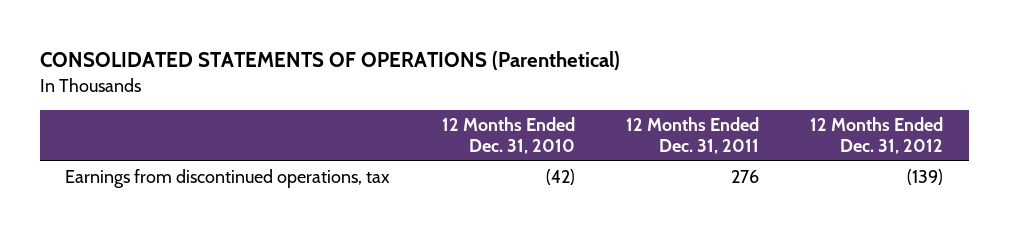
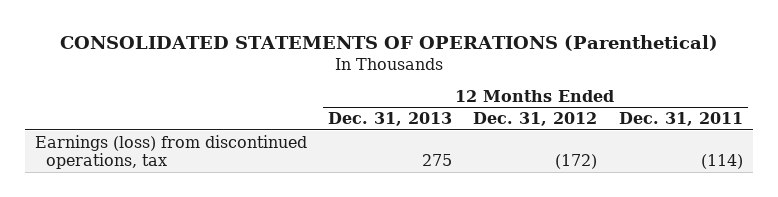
[441,116,575,155] 12 Months Ended Dec. 31, 2010 -> none
none -> [328,112,453,127] Dec. 31, 2013
[65,169,391,189] Earnings from discontinued operations, tax -> [35,134,308,170] Earnings (loss) from discontinued operations, tax
[731,170,760,184] 276 -> [700,154,743,170] (114)
[907,169,944,186] (139) -> [555,154,598,170] (172)

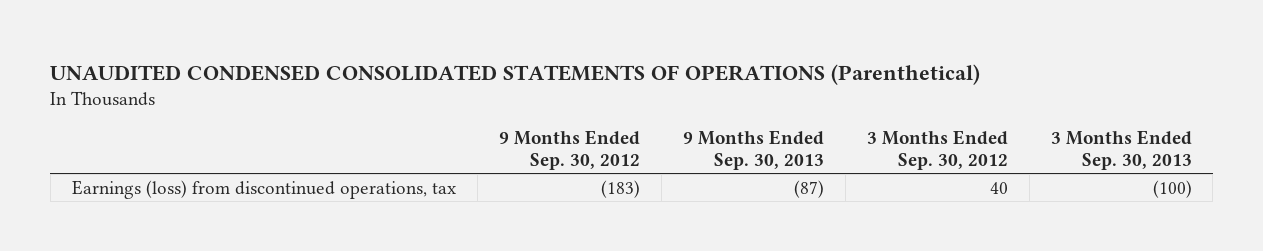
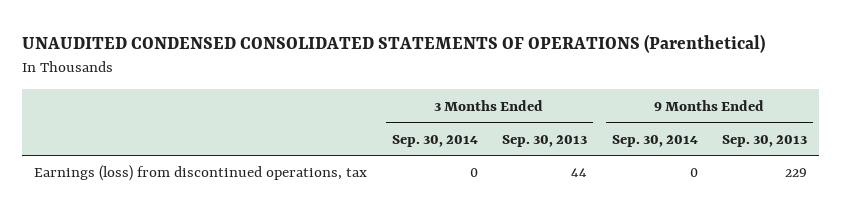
[498,129,640,170] 9 Months Ended Sep. 30, 2012 -> none
[866,129,1008,170] 3 Months Ended Sep. 30, 2012 -> none
none -> [391,134,478,147] Sep. 30, 2014
none -> [611,134,698,147] Sep. 30, 2014
[793,179,824,198] (87) -> [785,168,808,178] 229
[1152,179,1192,198] (100) -> [571,168,588,178] 44

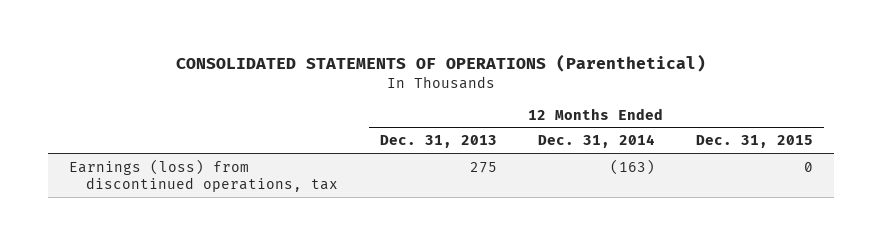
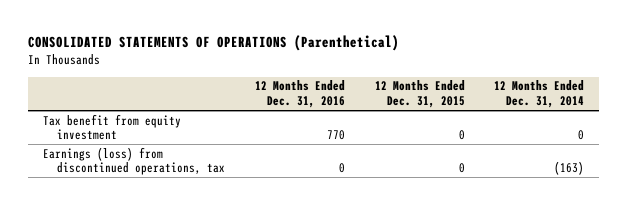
[379,135,497,149] Dec. 31, 2013 -> none
none -> [255,80,346,109] 12 Months Ended Dec. 31, 2016
none -> [42,113,181,141] Tax benefit from equity investment

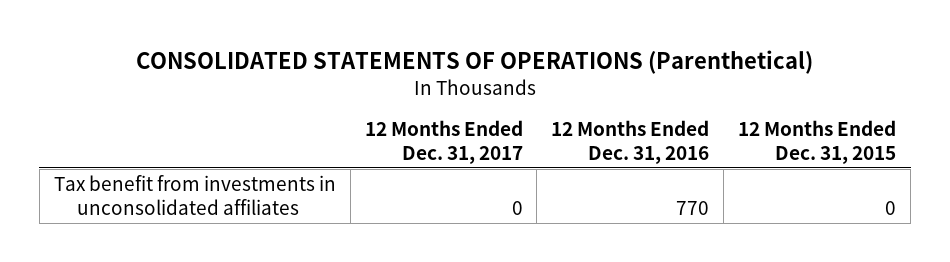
[494,80,585,109] 12 Months Ended Dec. 31, 2014 -> none
none -> [364,119,523,164] 12 Months Ended Dec. 31, 2017
[42,146,226,176] Earnings (loss) from discontinued operations, tax -> none
[42,113,181,141] Tax benefit from equity investment -> [53,174,336,215] Tax benefit from investments in unconsolidated affiliates

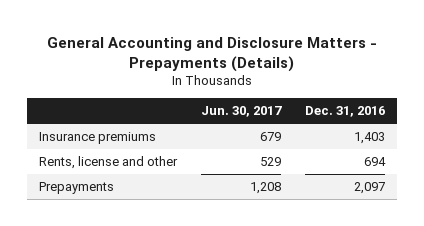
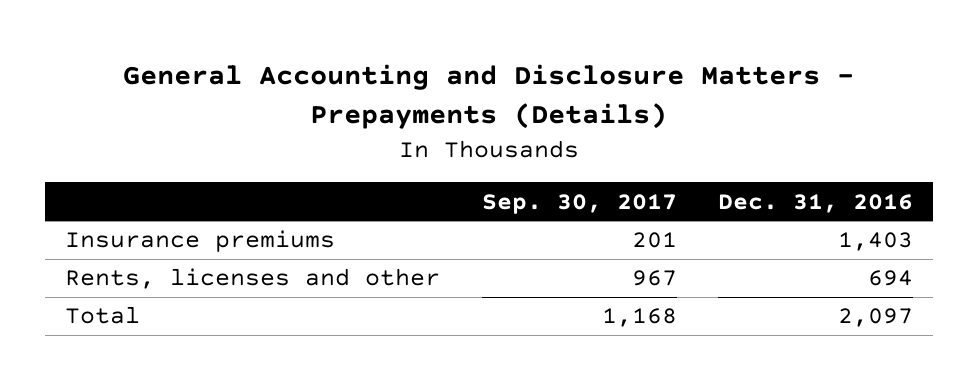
[201,106,283,118] Jun. 30, 2017 -> none
none -> [481,193,677,214] Sep. 30, 2017
[39,156,179,170] Rents, license and other -> [65,268,441,290] Rents, licenses and other
[39,182,115,195] Prepayments -> [65,306,141,325] Total

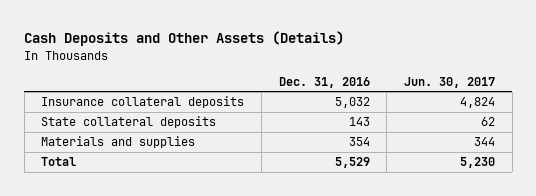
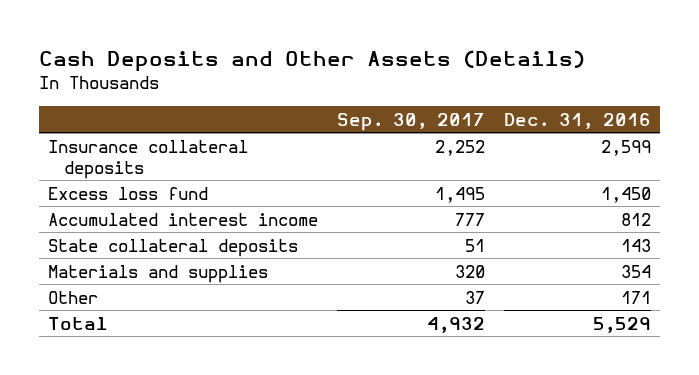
[403,77,495,89] Jun. 30, 2017 -> none
none -> [337,112,486,131] Sep. 30, 2017
[334,97,370,109] 5,032 -> [600,139,651,156] 2,599
none -> [48,186,209,200] Excess loss fund
none -> [48,212,319,226] Accumulated interest income
none -> [48,290,99,304] Other

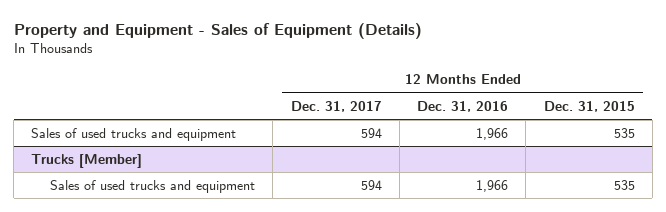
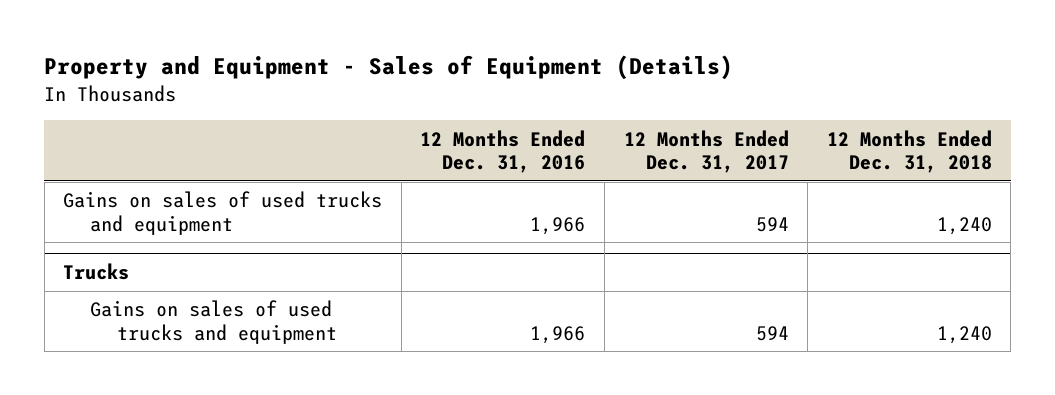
[543,100,635,112] Dec. 31, 2015 -> none
none -> [826,129,992,173] 12 Months Ended Dec. 31, 2018
[31,127,237,141] Sales of used trucks and equipment -> [63,191,383,235] Gains on sales of used trucks and equipment
[31,153,143,168] Trucks [Member] -> [63,262,130,280] Trucks
[50,179,256,193] Sales of used trucks and equipment -> [90,300,338,344] Gains on sales of used trucks and equipment

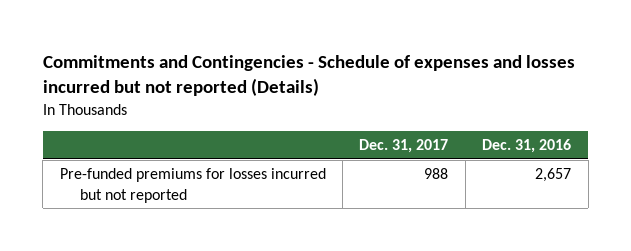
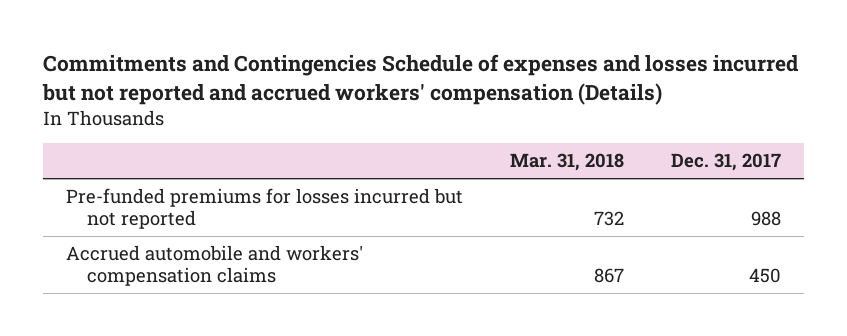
[42,54,575,97] Commitments and Contingencies - Schedule of expenses and losses incurred but not reported (Details) -> [41,54,799,105] Commitments and Contingencies Schedule of expenses and losses incurred but not reported and accrued workers' compensation (Details)
[482,139,572,154] Dec. 31, 2016 -> none
none -> [509,153,624,172] Mar. 31, 2018
none -> [66,245,364,286] Accrued automobile and workers' compensation claims

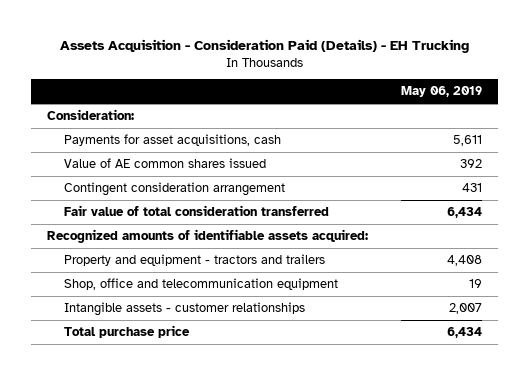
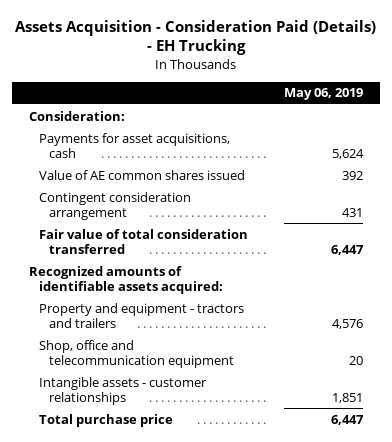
[453,135,483,147] 5,611 -> [331,148,364,159] 5,624
[447,207,483,219] 6,434 -> [330,244,364,255] 6,447
[447,255,483,267] 4,408 -> [331,318,363,329] 4,576
[469,279,483,289] 19 -> [348,355,363,365] 20
[449,303,483,315] 2,007 -> [331,392,363,403] 1,851
[447,327,483,339] 6,434 -> [330,414,364,425] 6,447

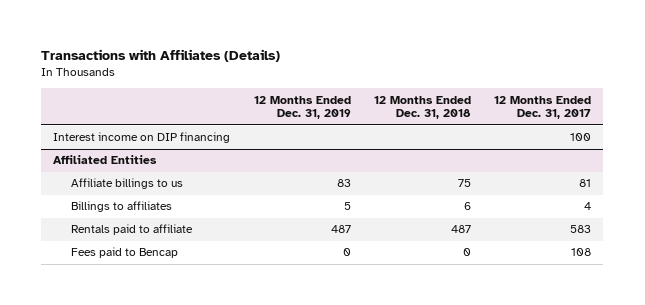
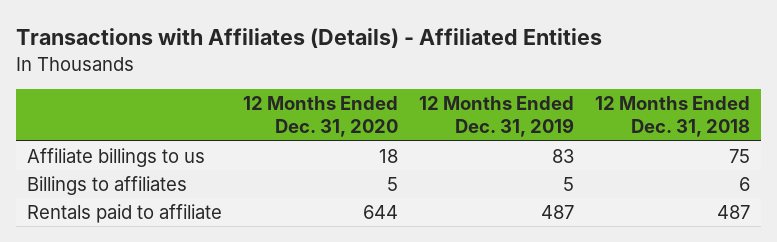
[41,49,281,63] Transactions with Affiliates (Details) -> [16,28,603,49] Transactions with Affiliates (Details) - Affiliated Entities
[494,95,592,120] 12 Months Ended Dec. 31, 2017 -> none
none -> [242,96,398,138] 12 Months Ended Dec. 31, 2020
[53,132,231,144] Interest income on DIP financing -> none
[53,155,158,165] Affiliated Entities -> none
[70,247,178,259] Fees paid to Bencap -> none

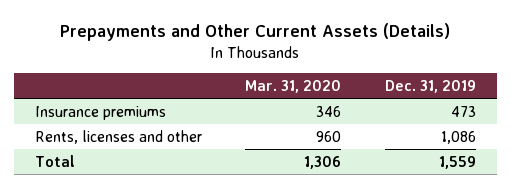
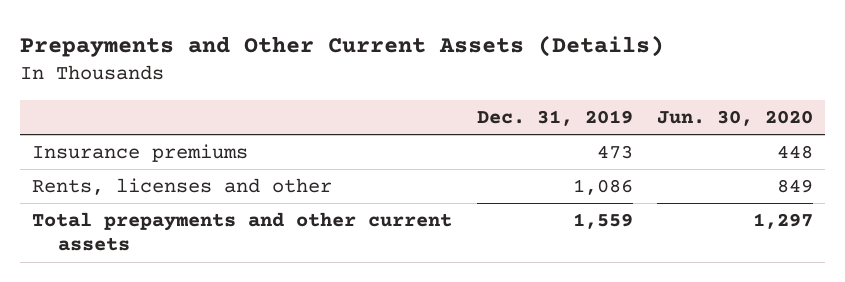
[245,80,342,94] Mar. 31, 2020 -> none
none -> [657,110,814,127] Jun. 30, 2020
[35,154,76,167] Total -> [32,212,453,252] Total prepayments and other current assets

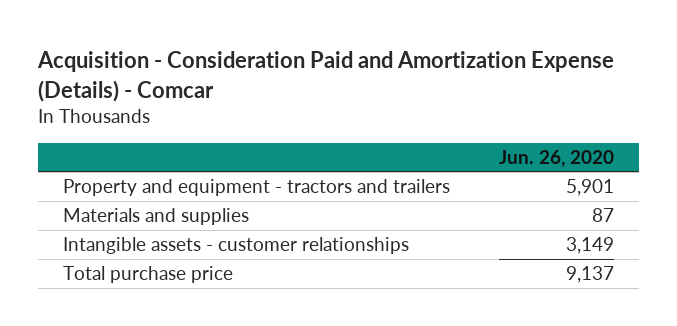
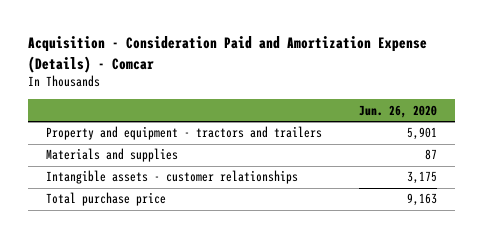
[566,237,615,255] 3,149 -> [406,171,437,185] 3,175
[566,266,615,284] 9,137 -> [406,193,437,207] 9,163

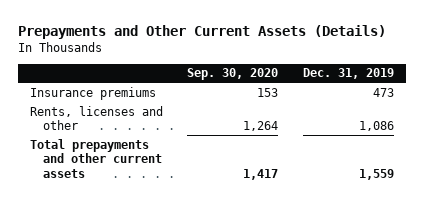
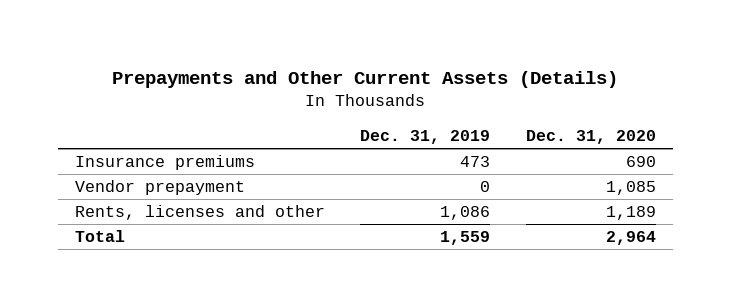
[187,68,279,81] Sep. 30, 2020 -> none
none -> [525,129,656,144] Dec. 31, 2020
none -> [75,180,246,196] Vendor prepayment
[30,138,162,178] Total prepayments and other current assets -> [75,230,126,243] Total

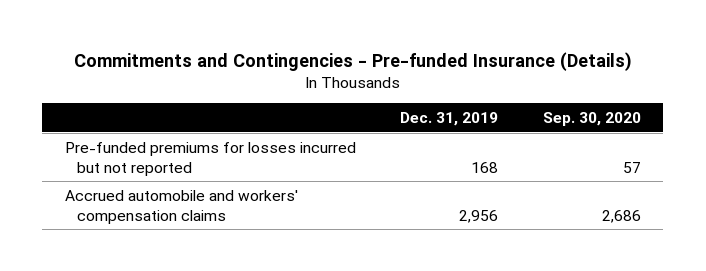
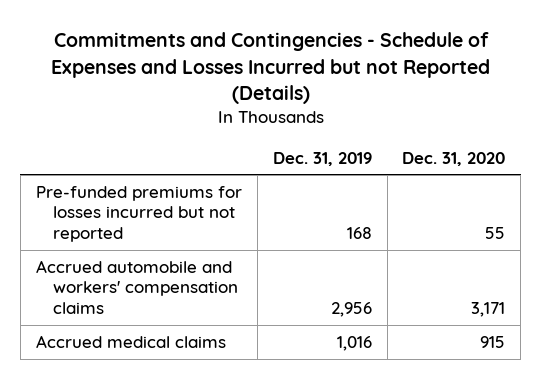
[73,51,632,71] Commitments and Contingencies - Pre-funded Insurance (Details) -> [50,32,490,105] Commitments and Contingencies - Schedule of Expenses and Losses Incurred but not Reported (Details)
[542,111,641,126] Sep. 30, 2020 -> none
none -> [402,151,506,166] Dec. 31, 2020
none -> [35,334,226,348] Accrued medical claims

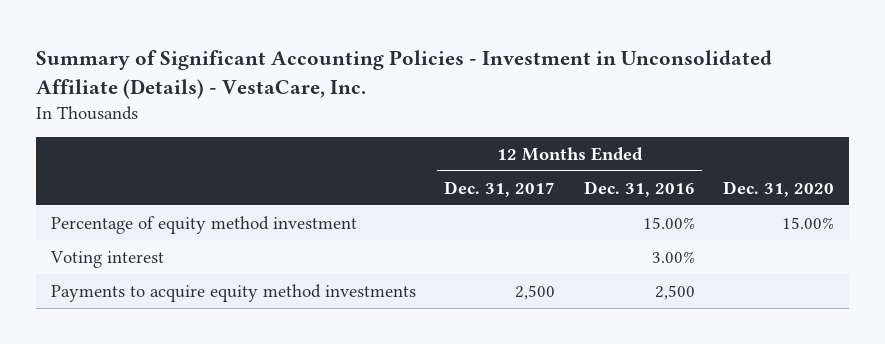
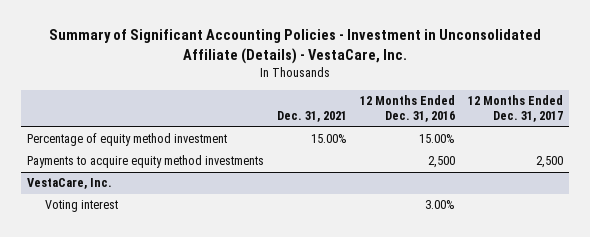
[723,180,835,197] Dec. 31, 2020 -> none
none -> [277,111,348,123] Dec. 31, 2021
[49,250,164,268] Voting interest -> none
none -> [27,178,113,190] VestaCare, Inc.
none -> [45,200,119,213] Voting interest

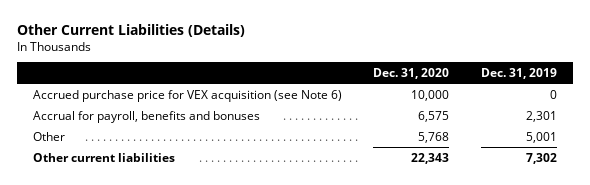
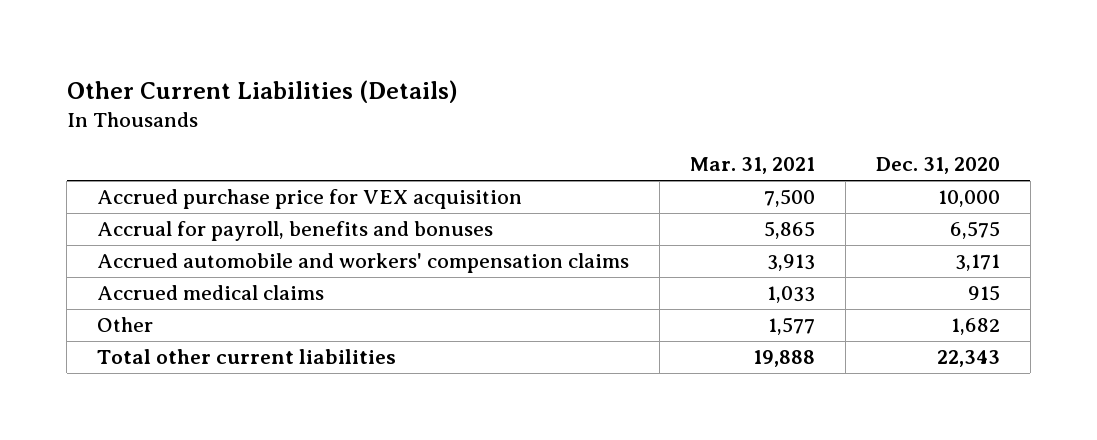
[481,67,558,79] Dec. 31, 2019 -> none
none -> [689,157,815,175] Mar. 31, 2021
[32,89,342,102] Accrued purchase price for VEX acquisition (see Note 6) -> [97,189,523,210] Accrued purchase price for VEX acquisition
none -> [97,253,630,274] Accrued automobile and workers' compensation claims
none -> [97,285,325,301] Accrued medical claims
[418,131,450,143] 5,768 -> [950,318,1000,336] 1,682
[32,152,175,162] Other current liabilities -> [97,349,397,365] Total other current liabilities

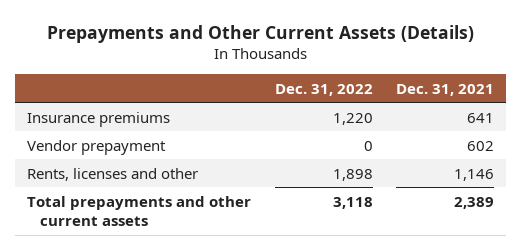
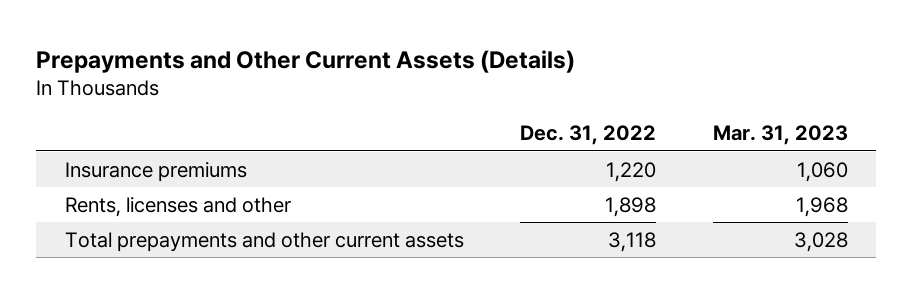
[396,83,495,96] Dec. 31, 2021 -> none
none -> [712,125,848,146] Mar. 31, 2023
[26,139,166,155] Vendor prepayment -> none

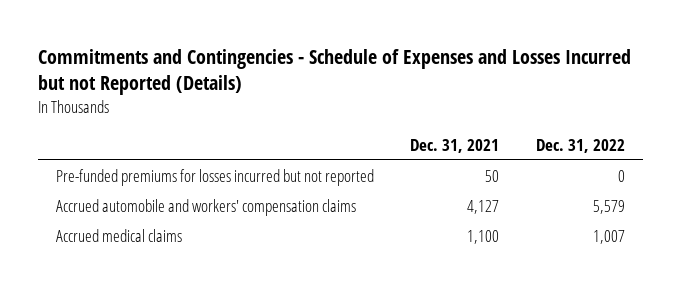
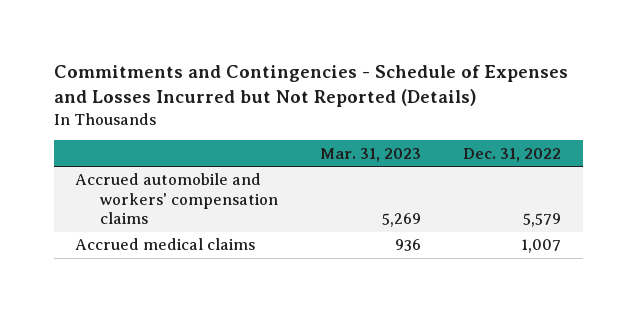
[37,48,631,95] Commitments and Contingencies - Schedule of Expenses and Losses Incurred but not Reported (Details) -> [53,65,568,108] Commitments and Contingencies - Schedule of Expenses and Losses Incurred but Not Reported (Details)
[410,138,500,153] Dec. 31, 2021 -> none
none -> [319,147,421,162] Mar. 31, 2023
[55,169,374,187] Pre-funded premiums for losses incurred but not reported -> none

